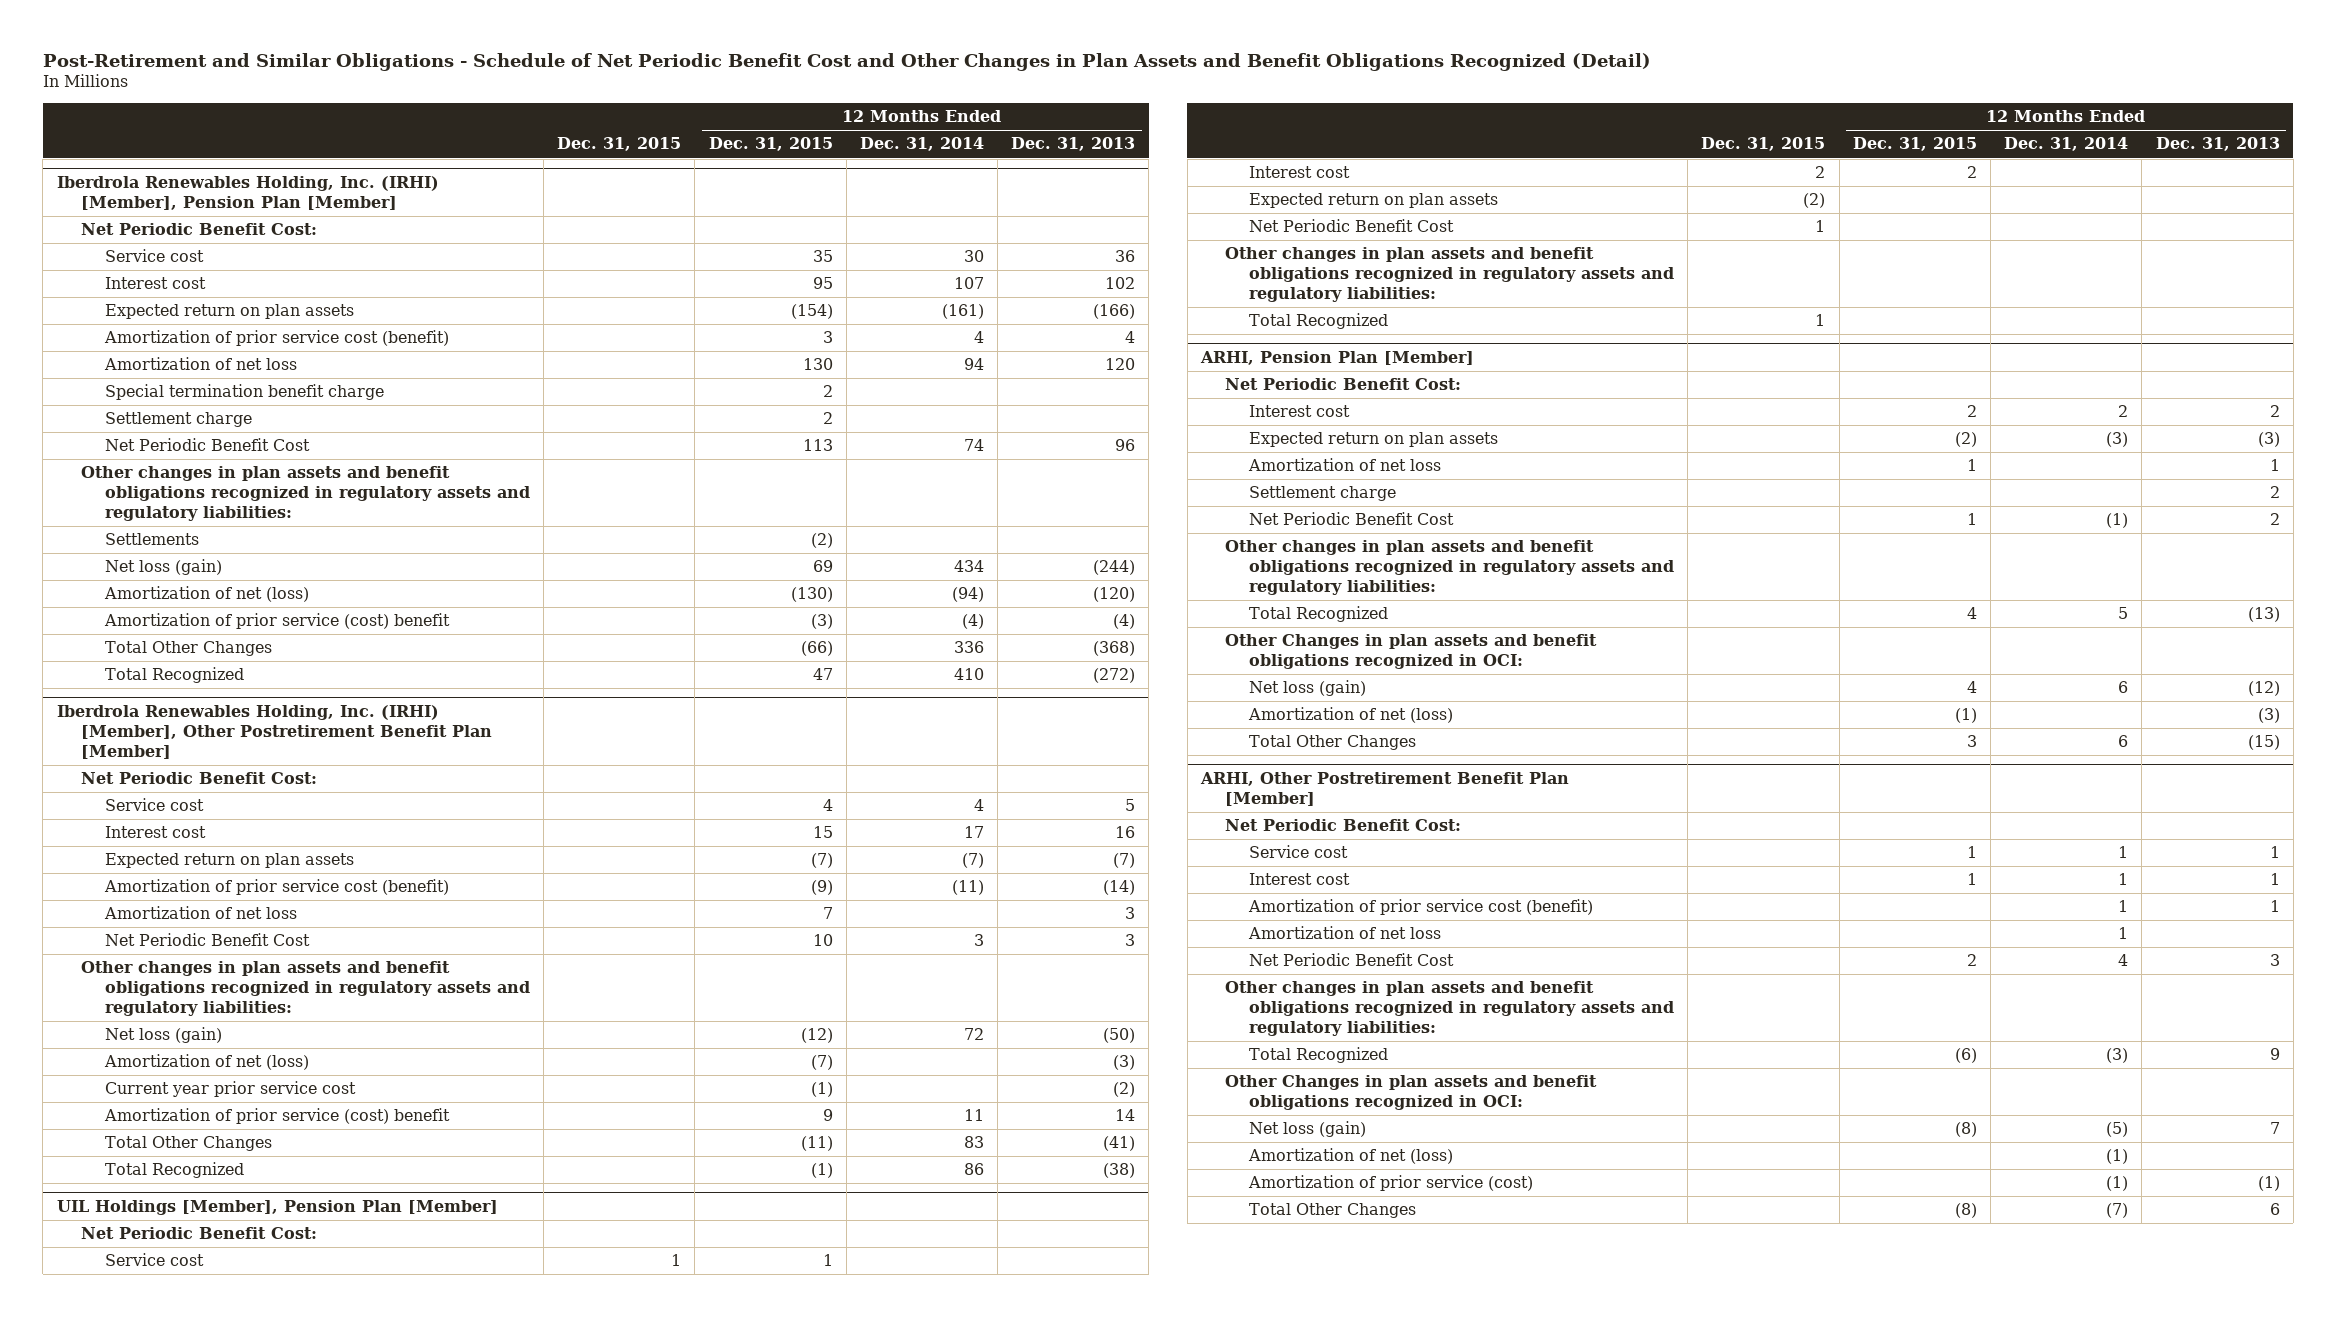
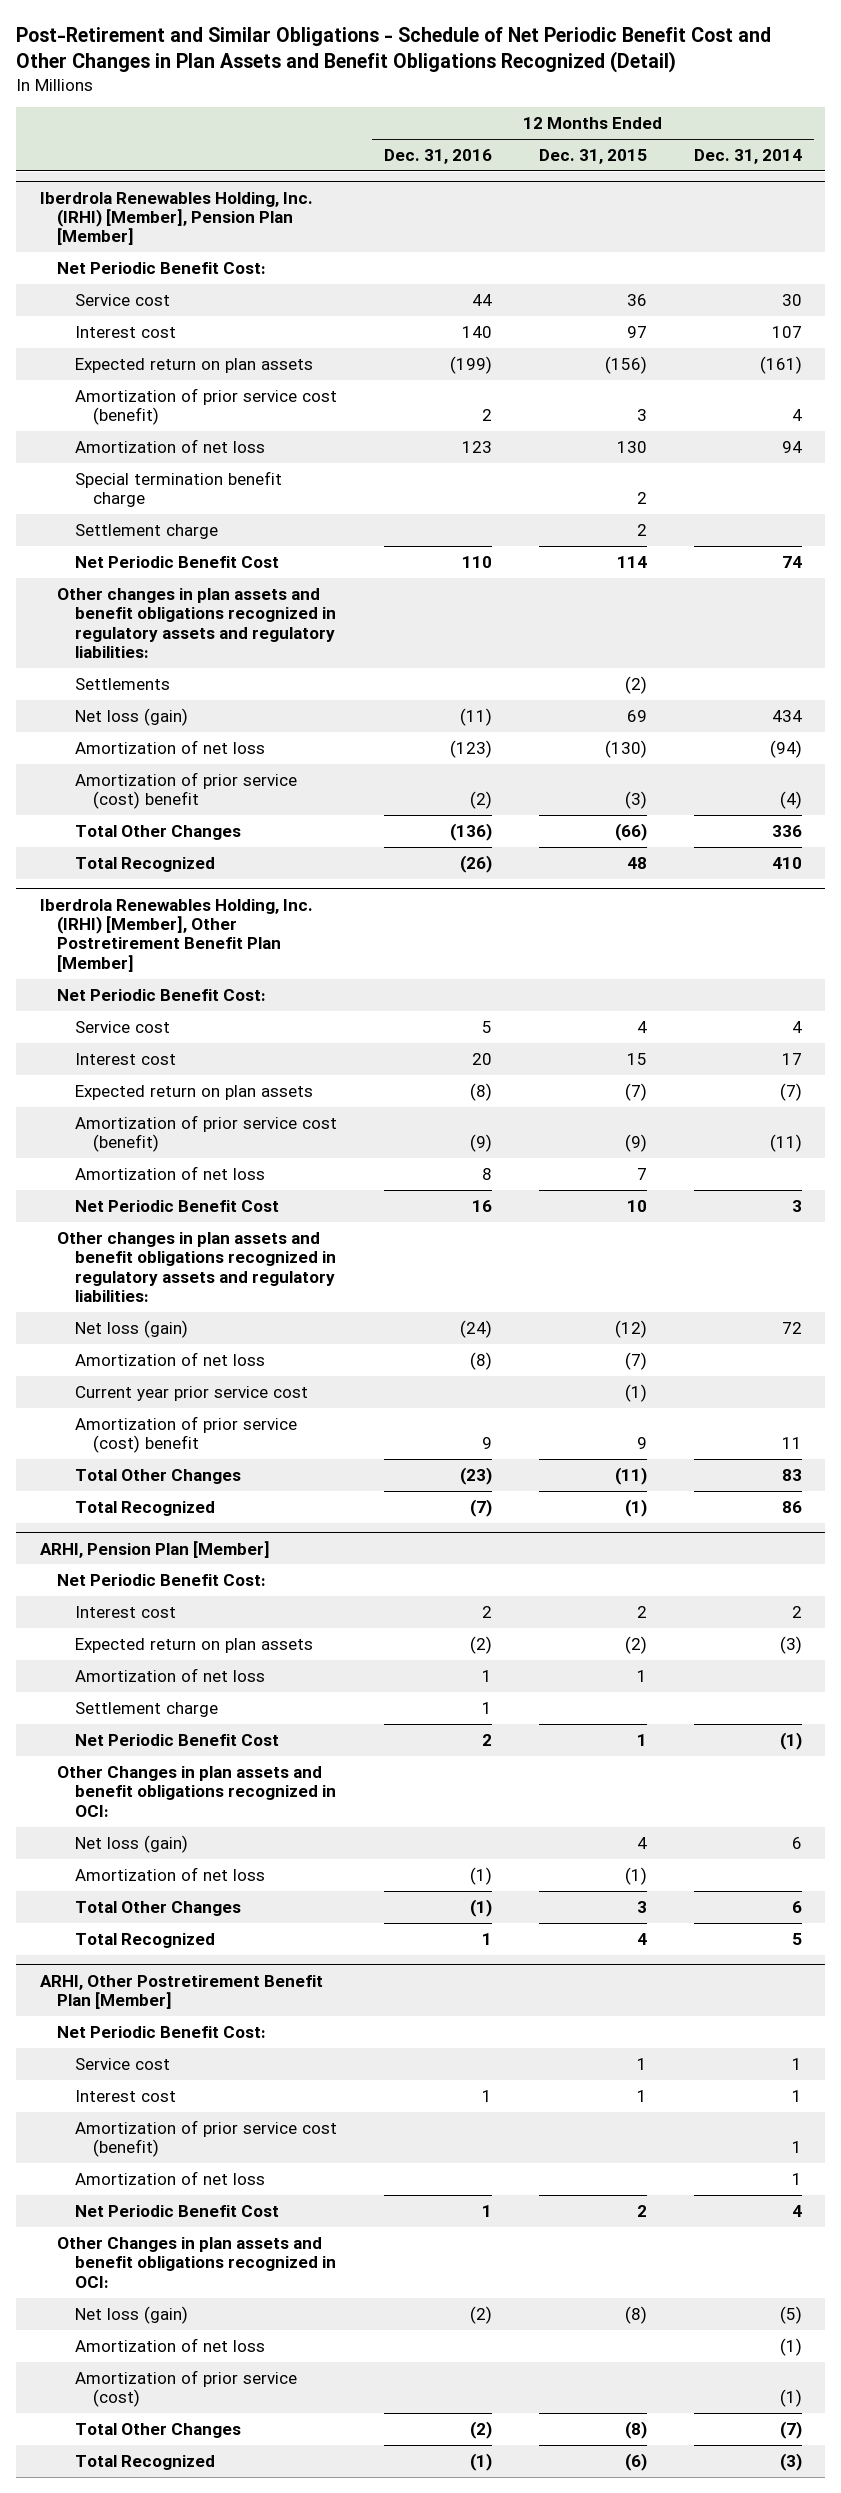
[557,137,682,152] Dec. 31, 2015 -> none
[1011,137,1136,152] Dec. 31, 2013 -> none
none -> [383,148,492,164] Dec. 31, 2016
[812,250,833,263] 35 -> [626,293,647,306] 36
[812,277,833,290] 95 -> [626,325,647,338] 97
[790,304,833,320] (154) -> [604,355,647,374] (156)
[802,439,833,452] 113 -> [616,555,647,568] 114
[103,586,309,603] Amortization of net (loss) -> [74,739,265,754] Amortization of net loss
[812,668,833,681] 47 -> [626,856,647,869] 48
[103,1054,309,1071] Amortization of net (loss) -> [74,1351,265,1366] Amortization of net loss
[56,1200,498,1216] UIL Holdings [Member], Pension Plan [Member] -> none
[80,1227,317,1240] Net Periodic Benefit Cost: -> none
[104,1253,204,1267] Service cost -> none
[1249,166,1351,179] Interest cost -> none
[1249,193,1499,209] Expected return on plan assets -> none
[1249,219,1455,233] Net Periodic Benefit Cost -> none
[1225,247,1675,303] Other changes in plan assets and benefit obligations recognized in regulatory assets and regulatory liabilities: -> none
[1249,313,1389,330] Total Recognized -> none
[1225,540,1675,596] Other changes in plan assets and benefit obligations recognized in regulatory assets and regulatory liabilities: -> none
[1248,707,1454,724] Amortization of net (loss) -> [74,1866,265,1881] Amortization of net loss
[1249,606,1389,623] Total Recognized -> [74,1932,215,1948] Total Recognized
[1225,981,1675,1037] Other changes in plan assets and benefit obligations recognized in regulatory assets and regulatory liabilities: -> none
[1248,1148,1454,1165] Amortization of net (loss) -> [74,2337,265,2352] Amortization of net loss
[1249,1047,1389,1064] Total Recognized -> [74,2454,215,2470] Total Recognized

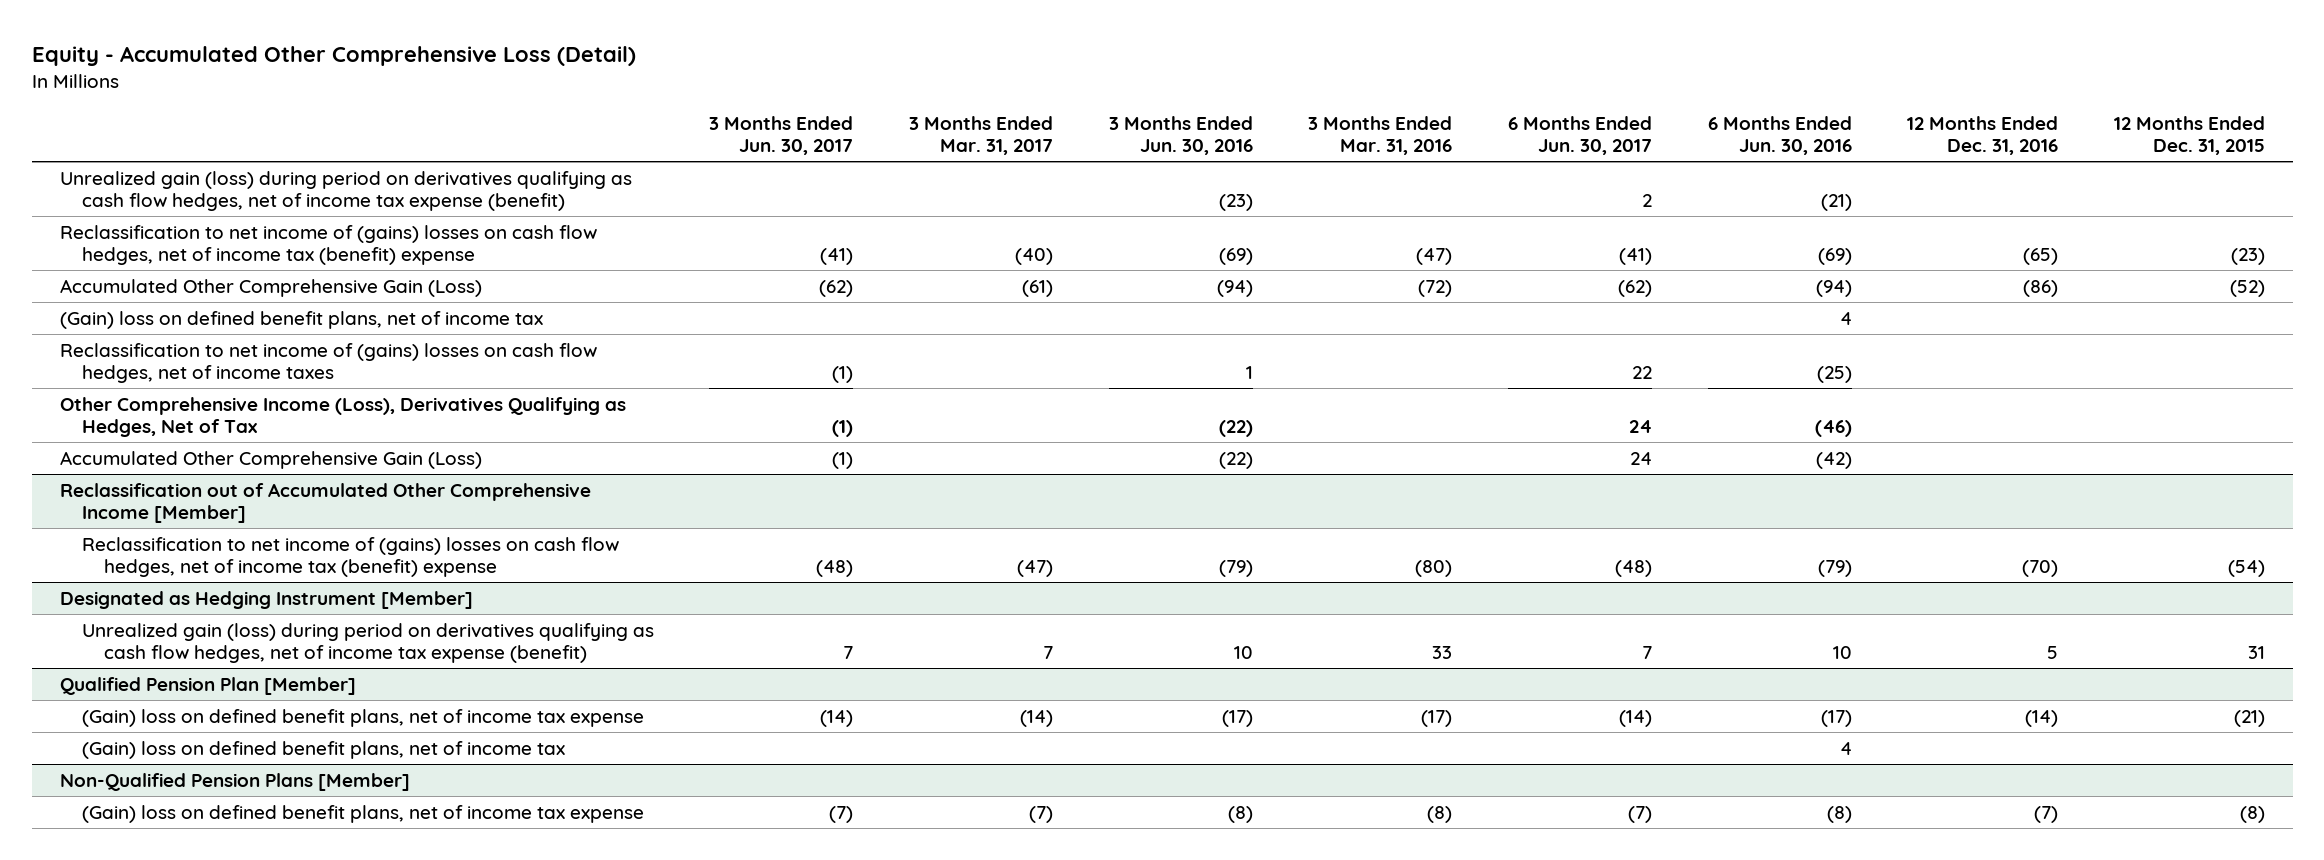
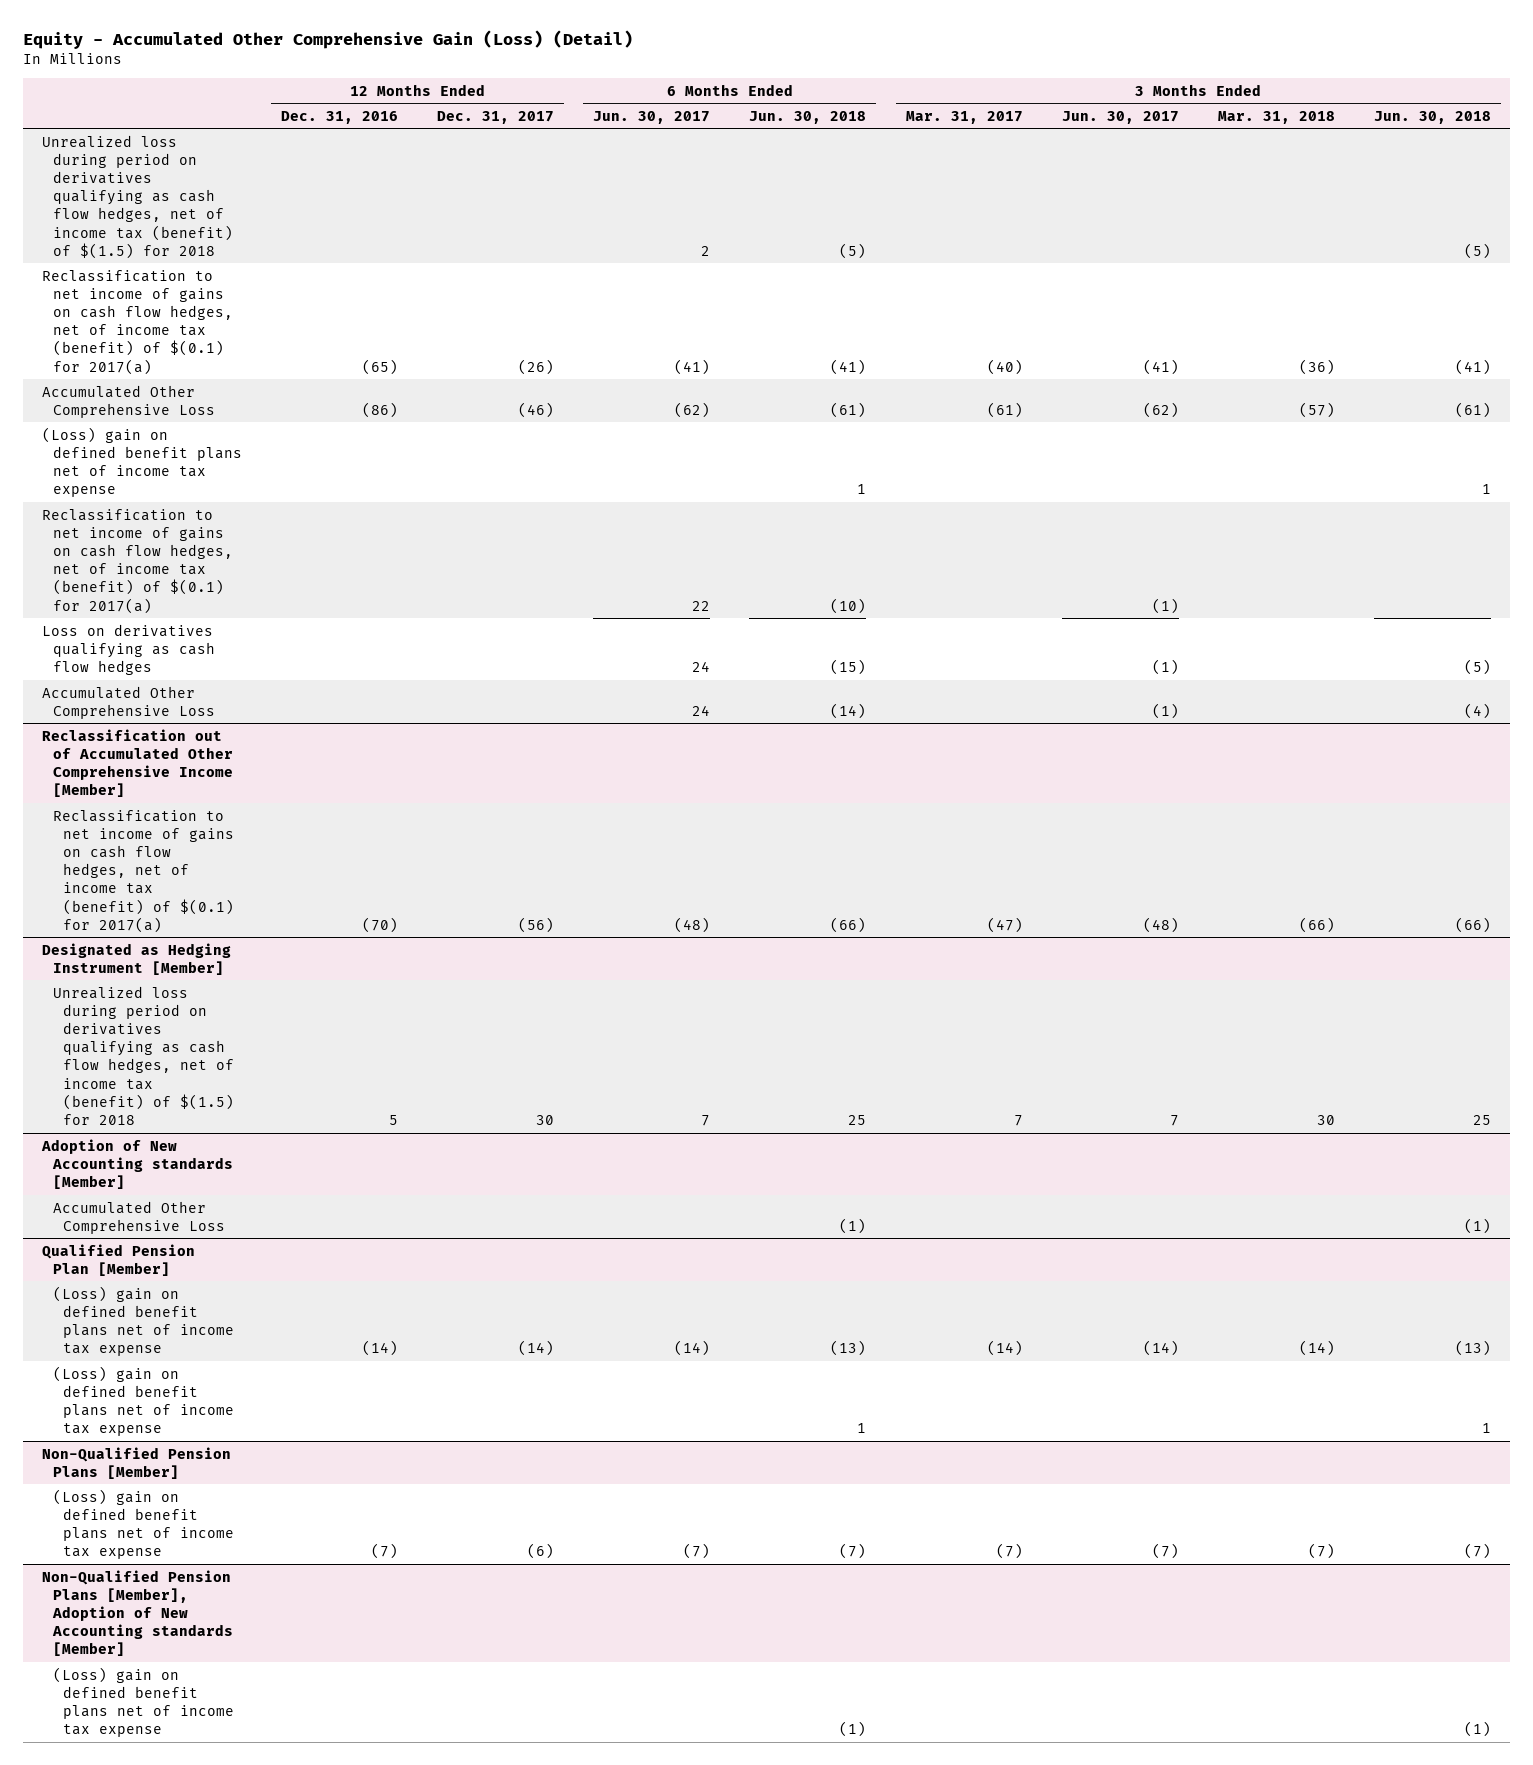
[31,45,636,66] Equity - Accumulated Other Comprehensive Loss (Detail) -> [22,29,633,49] Equity - Accumulated Other Comprehensive Gain (Loss) (Detail)
[1108,115,1253,155] 3 Months Ended Jun. 30, 2016 -> none
[1308,115,1453,155] 3 Months Ended Mar. 31, 2016 -> none
[1707,115,1852,155] 6 Months Ended Jun. 30, 2016 -> none
[2113,115,2265,155] 12 Months Ended Dec. 31, 2015 -> none
none -> [437,110,555,124] Dec. 31, 2017
none -> [749,110,867,124] Jun. 30, 2018
none -> [1217,110,1335,124] Mar. 31, 2018
none -> [1373,110,1491,124] Jun. 30, 2018
[59,170,632,212] Unrealized gain (loss) during period on derivatives qualifying as cash flow hedges, net of income tax expense (benefit) -> [42,134,233,259] Unrealized loss during period on derivatives qualifying as cash flow hedges, net of income tax (benefit) of $(1.5) for 2018
[59,224,597,266] Reclassification to net income of (gains) losses on cash flow hedges, net of income tax (benefit) expense -> [42,269,233,375] Reclassification to net income of gains on cash flow hedges, net of income tax (benefit) of $(0.1) for 2017(a)
[59,278,482,297] Accumulated Other Comprehensive Gain (Loss) -> [42,384,215,418] Accumulated Other Comprehensive Loss
[59,310,543,329] (Gain) loss on defined benefit plans, net of income tax -> [42,426,242,498] (Loss) gain on defined benefit plans net of income tax expense
[59,342,597,384] Reclassification to net income of (gains) losses on cash flow hedges, net of income taxes -> [42,508,233,614] Reclassification to net income of gains on cash flow hedges, net of income tax (benefit) of $(0.1) for 2017(a)
[59,396,626,438] Other Comprehensive Income (Loss), Derivatives Qualifying as Hedges, Net of Tax -> [42,623,215,675] Loss on derivatives qualifying as cash flow hedges
[59,450,482,469] Accumulated Other Comprehensive Gain (Loss) -> [42,685,215,719] Accumulated Other Comprehensive Loss
[81,536,619,578] Reclassification to net income of (gains) losses on cash flow hedges, net of income tax (benefit) expense -> [52,809,235,933] Reclassification to net income of gains on cash flow hedges, net of income tax (benefit) of $(0.1) for 2017(a)
[81,622,654,664] Unrealized gain (loss) during period on derivatives qualifying as cash flow hedges, net of income tax expense (benefit) -> [52,985,235,1125] Unrealized loss during period on derivatives qualifying as cash flow hedges, net of income tax (benefit) of $(1.5) for 2018
none -> [41,1138,233,1189] Adoption of New Accounting standards [Member]
none -> [52,1200,226,1234] Accumulated Other Comprehensive Loss
[81,708,644,727] (Gain) loss on defined benefit plans, net of income tax expense -> [52,1285,235,1357] (Loss) gain on defined benefit plans net of income tax expense
[81,740,565,759] (Gain) loss on defined benefit plans, net of income tax -> [52,1365,235,1437] (Loss) gain on defined benefit plans net of income tax expense
[81,804,644,823] (Gain) loss on defined benefit plans, net of income tax expense -> [52,1488,235,1560] (Loss) gain on defined benefit plans net of income tax expense
none -> [42,1569,233,1657] Non-Qualified Pension Plans [Member], Adoption of New Accounting standards [Member]
none -> [52,1666,235,1738] (Loss) gain on defined benefit plans net of income tax expense

